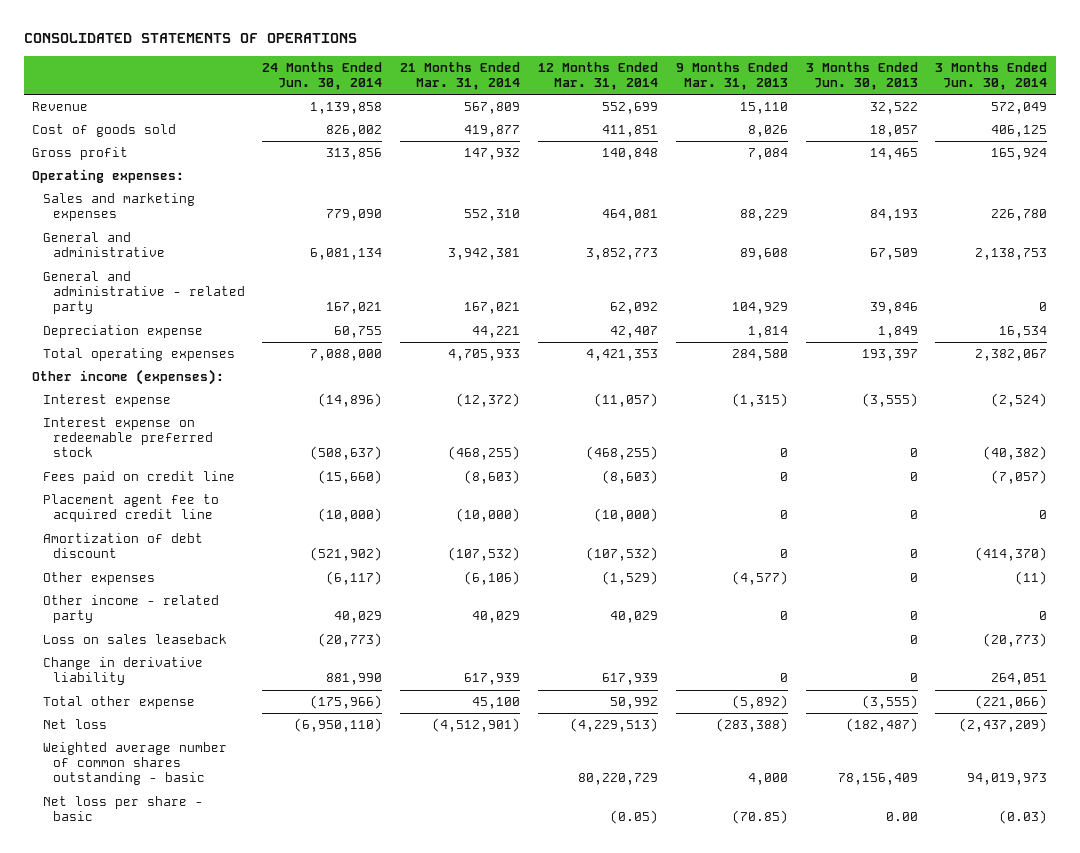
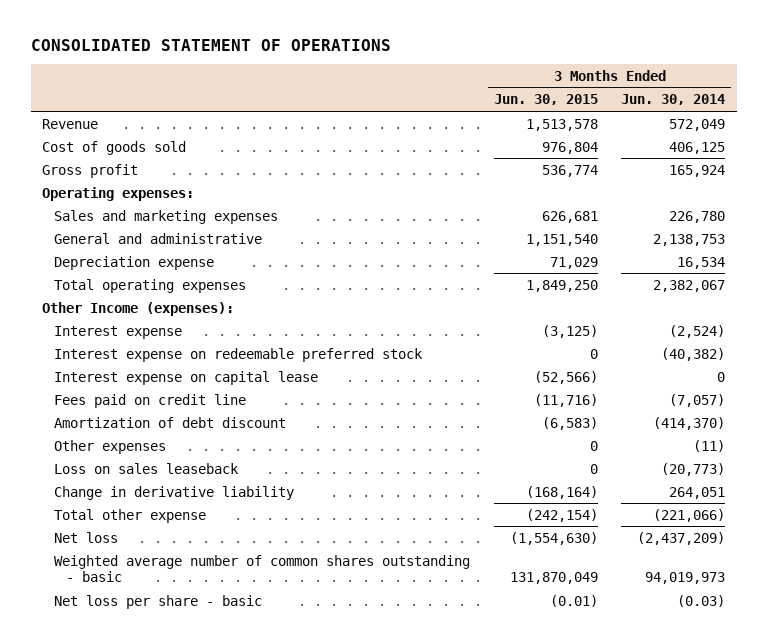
[23,33,357,44] CONSOLIDATED STATEMENTS OF OPERATIONS -> [30,39,391,52] CONSOLIDATED STATEMENT OF OPERATIONS
[262,61,383,90] 24 Months Ended Jun. 30, 2014 -> none
[400,61,521,90] 21 Months Ended Mar. 31, 2014 -> none
[538,61,659,90] 12 Months Ended Mar. 31, 2014 -> none
[675,61,788,90] 9 Months Ended Mar. 31, 2013 -> none
[805,61,918,90] 3 Months Ended Jun. 30, 2013 -> none
none -> [493,94,598,106] Jun. 30, 2015
[42,271,245,315] General and administrative - related party -> none
[32,369,225,386] Other income (expenses): -> [42,301,235,316] Other Income (expenses):
none -> [54,370,319,385] Interest expense on capital lease
[42,494,219,523] Placement agent fee to acquired credit line -> none
[42,595,219,624] Other income - related party -> none

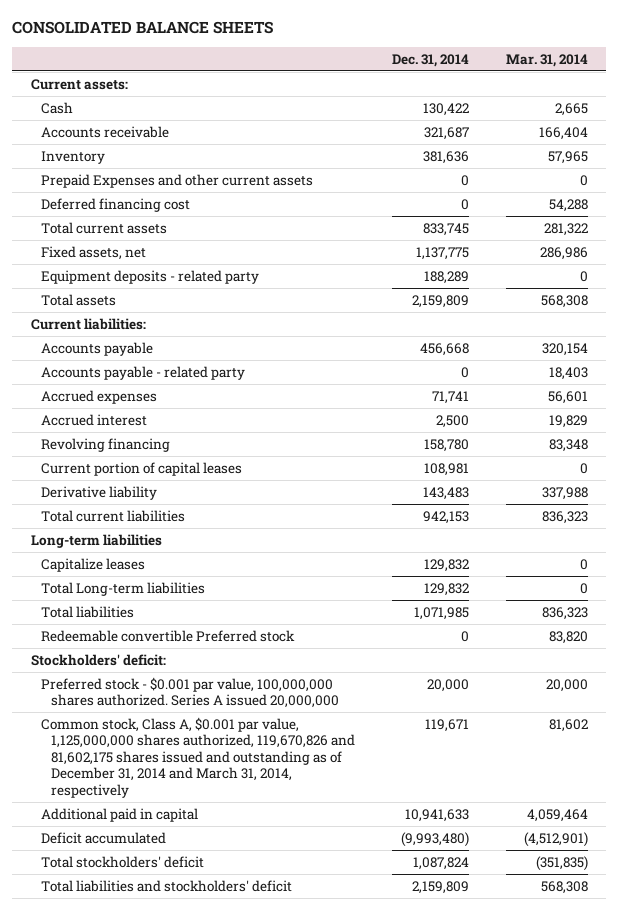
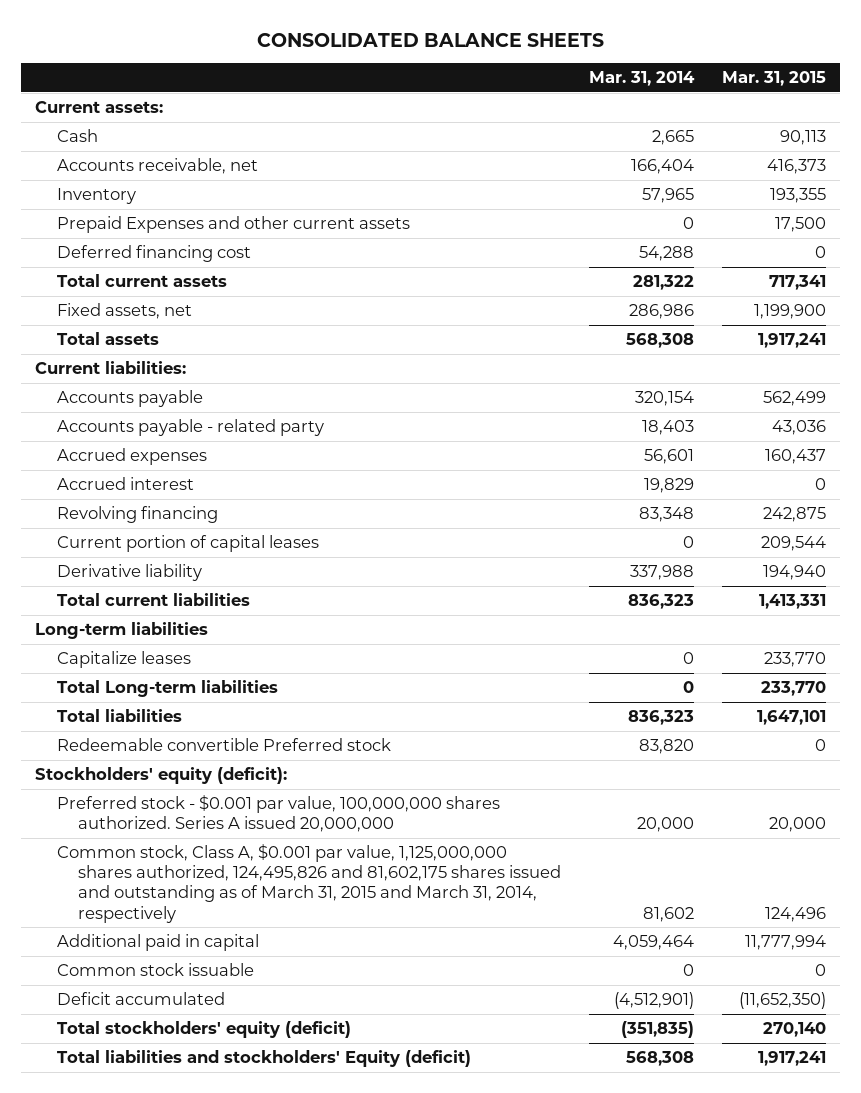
[392,53,470,67] Dec. 31, 2014 -> none
none -> [722,70,827,86] Mar. 31, 2015
[41,125,170,138] Accounts receivable -> [56,158,258,175] Accounts receivable, net
[41,269,260,284] Equipment deposits - related party -> none
[30,653,166,666] Stockholders' deficit: -> [35,767,288,785] Stockholders' equity (deficit):
[41,716,356,798] Common stock, Class A, $0.001 par value, 1,125,000,000 shares authorized, 119,670,826 and 81,602,175 shares issued and outstanding as of December 31, 2014 and March 31, 2014, respectively -> [56,844,562,923] Common stock, Class A, $0.001 par value, 1,125,000,000 shares authorized, 124,495,826 and 81,602,175 shares issued and outstanding as of March 31, 2015 and March 31, 2014, respectively
none -> [56,963,254,977] Common stock issuable
[41,855,205,868] Total stockholders' deficit -> [56,1021,351,1039] Total stockholders' equity (deficit)
[41,879,293,892] Total liabilities and stockholders' deficit -> [56,1050,471,1068] Total liabilities and stockholders' Equity (deficit)

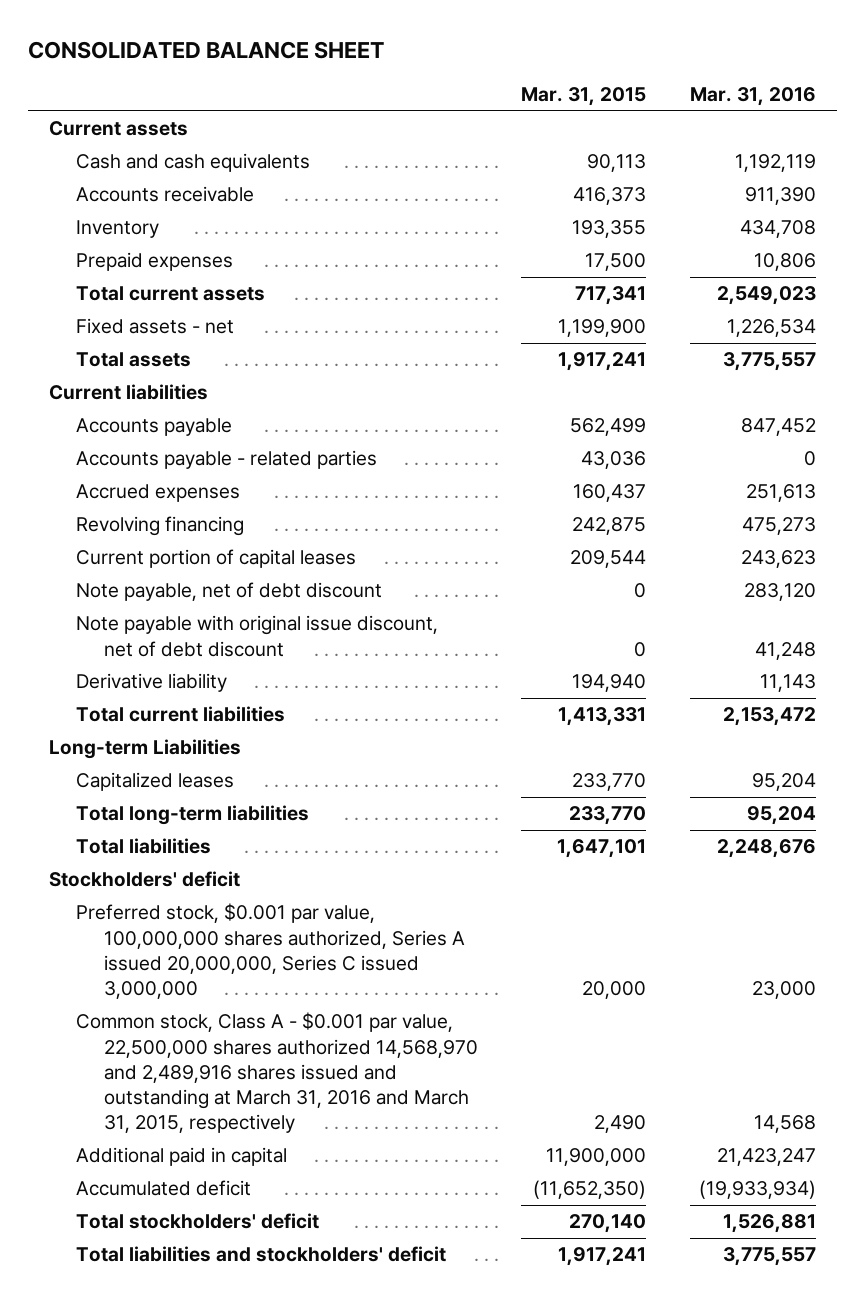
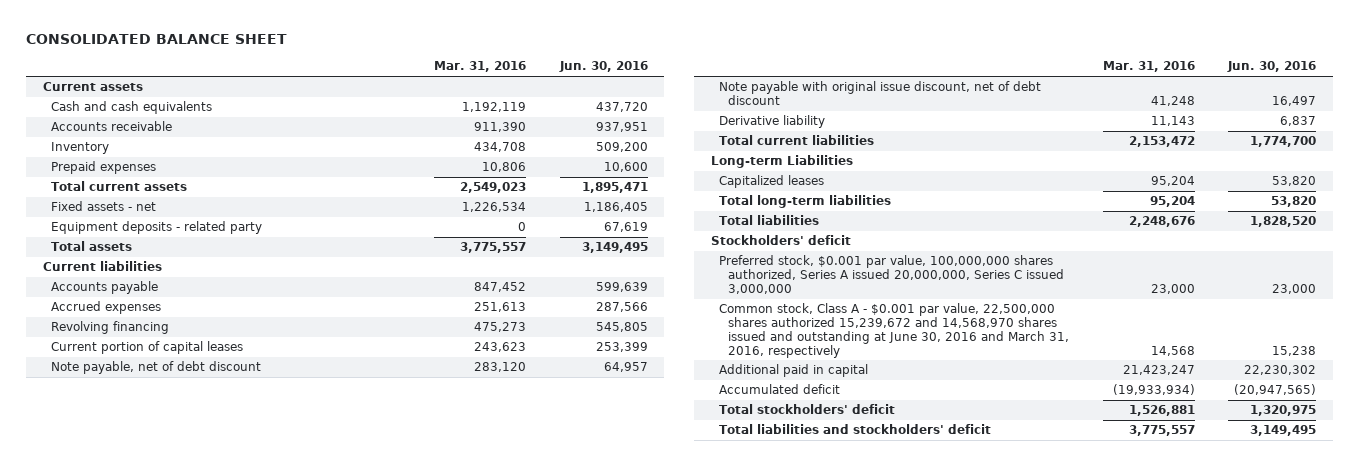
[521,87,647,107] Mar. 31, 2015 -> none
none -> [558,61,648,73] Jun. 30, 2016
none -> [51,221,263,235] Equipment deposits - related party
[76,450,378,470] Accounts payable - related parties -> none
[76,1012,478,1134] Common stock, Class A - $0.001 par value, 22,500,000 shares authorized 14,568,970 and 2,489,916 shares issued and outstanding at March 31, 2016 and March 31, 2015, respectively -> [719,303,1070,358] Common stock, Class A - $0.001 par value, 22,500,000 shares authorized 15,239,672 and 14,568,970 shares issued and outstanding at June 30, 2016 and March 31, 2016, respectively

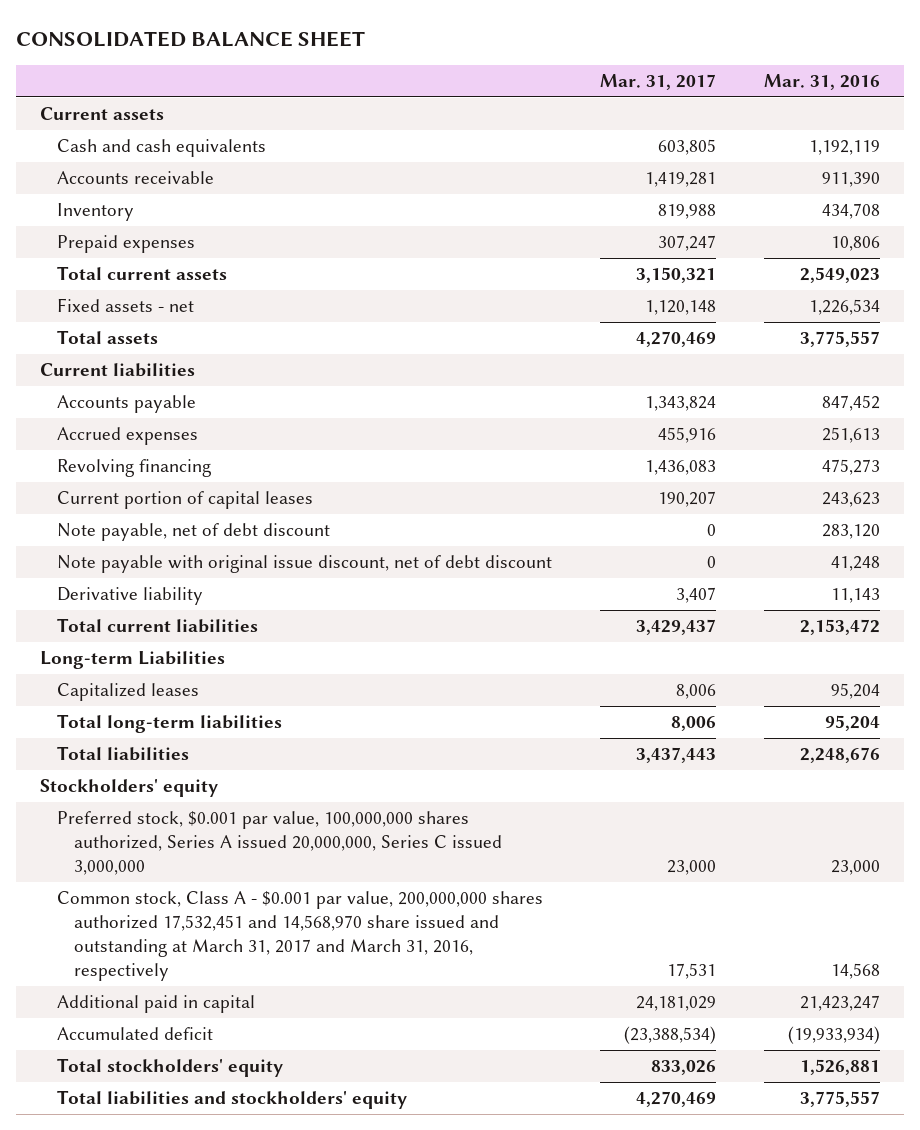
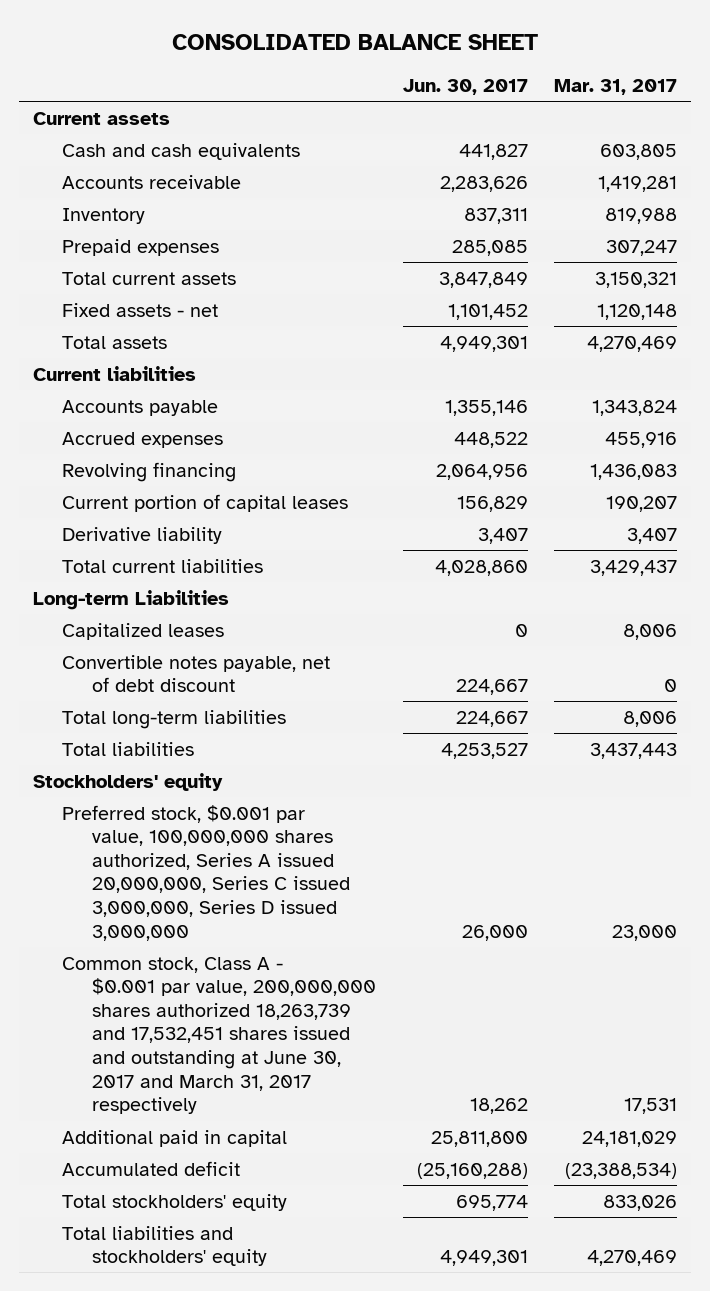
[763,73,880,90] Mar. 31, 2016 -> none
none -> [402,78,528,95] Jun. 30, 2017
[57,523,331,542] Note payable, net of debt discount -> none
[57,555,553,574] Note payable with original issue discount, net of debt discount -> none
none -> [62,654,331,693] Convertible notes payable, net of debt discount
[57,811,503,876] Preferred stock, $0.001 par value, 100,000,000 shares authorized, Series A issued 20,000,000, Series C issued 3,000,000 -> [62,804,350,941] Preferred stock, $0.001 par value, 100,000,000 shares authorized, Series A issued 20,000,000, Series C issued 3,000,000, Series D issued 3,000,000
[57,891,544,981] Common stock, Class A - $0.001 par value, 200,000,000 shares authorized 17,532,451 and 14,568,970 share issued and outstanding at March 31, 2017 and March 31, 2016, respectively -> [62,956,376,1115] Common stock, Class A - $0.001 par value, 200,000,000 shares authorized 18,263,739 and 17,532,451 shares issued and outstanding at June 30, 2017 and March 31, 2017 respectively

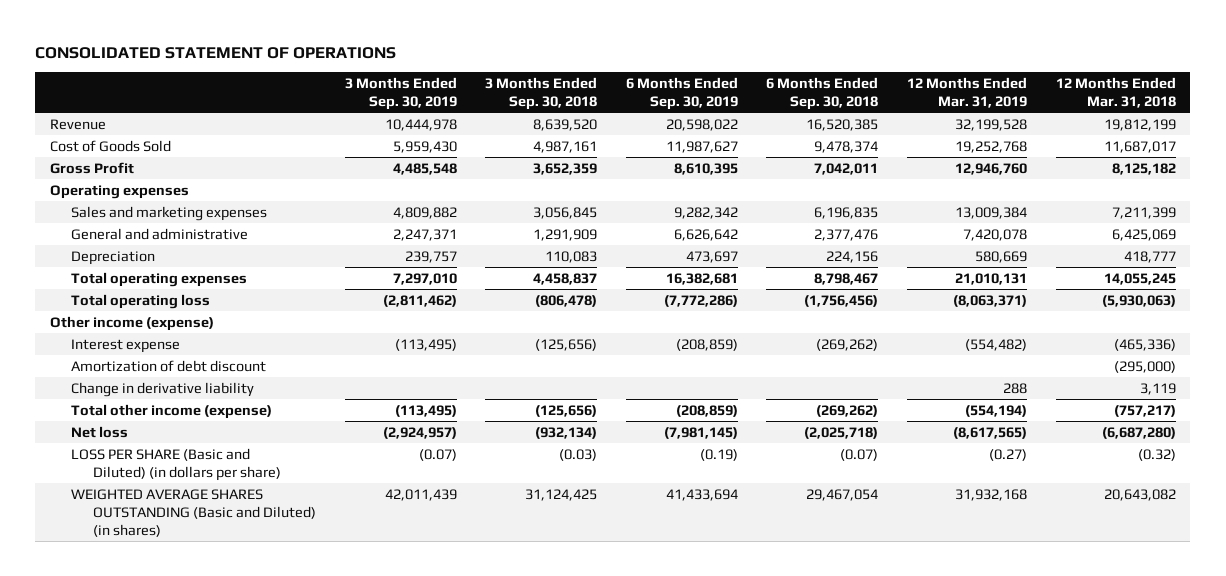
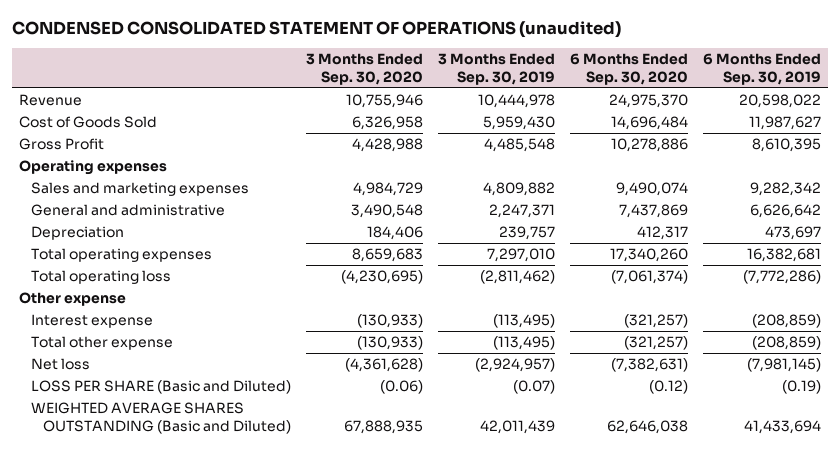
[35,46,397,59] CONSOLIDATED STATEMENT OF OPERATIONS -> [11,20,621,38] CONDENSED CONSOLIDATED STATEMENT OF OPERATIONS (unaudited)
[485,76,598,110] 3 Months Ended Sep. 30, 2018 -> none
[766,76,879,110] 6 Months Ended Sep. 30, 2018 -> none
[907,76,1028,108] 12 Months Ended Mar. 31, 2019 -> none
[1055,76,1176,108] 12 Months Ended Mar. 31, 2018 -> none
none -> [306,53,424,85] 3 Months Ended Sep. 30, 2020
none -> [569,53,688,85] 6 Months Ended Sep. 30, 2020
[49,315,214,331] Other income (expense) -> [19,292,127,307] Other expense
[71,359,267,372] Amortization of debt discount -> none
[71,381,255,397] Change in derivative liability -> none
[71,403,273,419] Total other income (expense) -> [31,336,174,351] Total other expense
[71,447,281,481] LOSS PER SHARE (Basic and Diluted) (in dollars per share) -> [31,380,292,395] LOSS PER SHARE (Basic and Diluted)
[71,488,316,537] WEIGHTED AVERAGE SHARES OUTSTANDING (Basic and Diluted) (in shares) -> [31,402,292,434] WEIGHTED AVERAGE SHARES OUTSTANDING (Basic and Diluted)

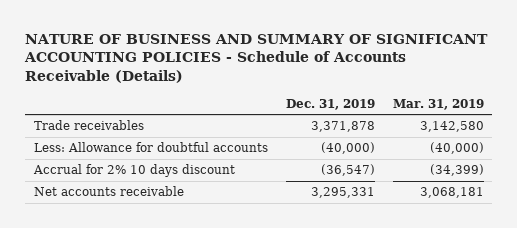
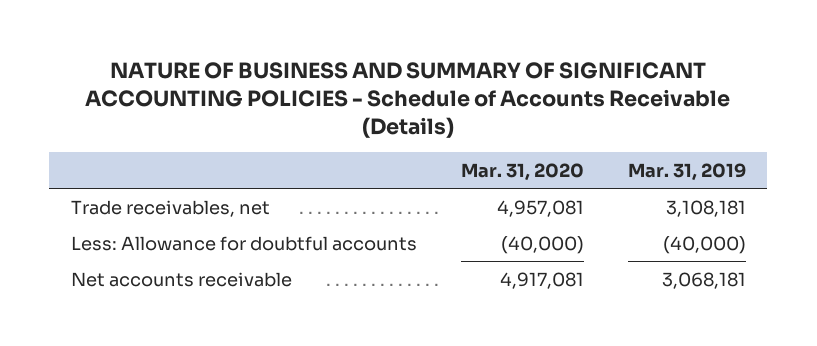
[285,98,375,110] Dec. 31, 2019 -> none
none -> [460,163,584,182] Mar. 31, 2020
[33,120,144,131] Trade receivables -> [71,199,271,217] Trade receivables, net
[419,121,484,133] 3,142,580 -> [665,199,746,217] 3,108,181
[32,164,235,178] Accrual for 2% 10 days discount -> none

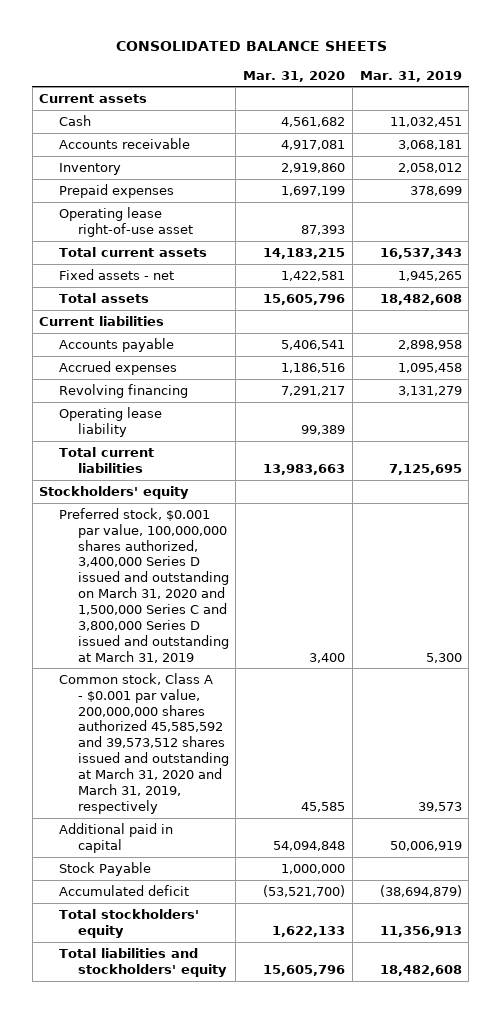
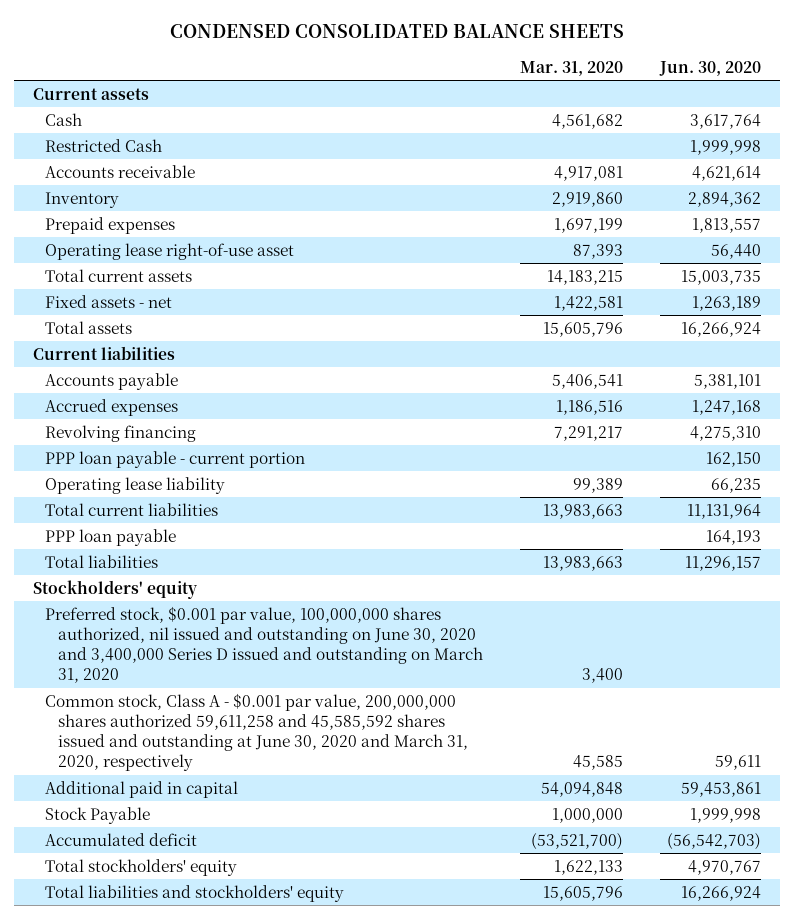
[115,41,387,52] CONSOLIDATED BALANCE SHEETS -> [169,24,624,39] CONDENSED CONSOLIDATED BALANCE SHEETS
[359,70,462,82] Mar. 31, 2019 -> none
none -> [659,60,762,76] Jun. 30, 2020
none -> [45,138,163,152] Restricted Cash
none -> [45,450,306,468] PPP loan payable - current portion
none -> [45,528,177,546] PPP loan payable
none -> [45,554,159,568] Total liabilities
[58,507,229,663] Preferred stock, $0.001 par value, 100,000,000 shares authorized, 3,400,000 Series D issued and outstanding on March 31, 2020 and 1,500,000 Series C and 3,800,000 Series D issued and outstanding at March 31, 2019 -> [45,605,483,684] Preferred stock, $0.001 par value, 100,000,000 shares authorized, nil issued and outstanding on June 30, 2020 and 3,400,000 Series D issued and outstanding on March 31, 2020
[58,672,229,814] Common stock, Class A - $0.001 par value, 200,000,000 shares authorized 45,585,592 and 39,573,512 shares issued and outstanding at March 31, 2020 and March 31, 2019, respectively -> [45,692,468,772] Common stock, Class A - $0.001 par value, 200,000,000 shares authorized 59,611,258 and 45,585,592 shares issued and outstanding at June 30, 2020 and March 31, 2020, respectively

